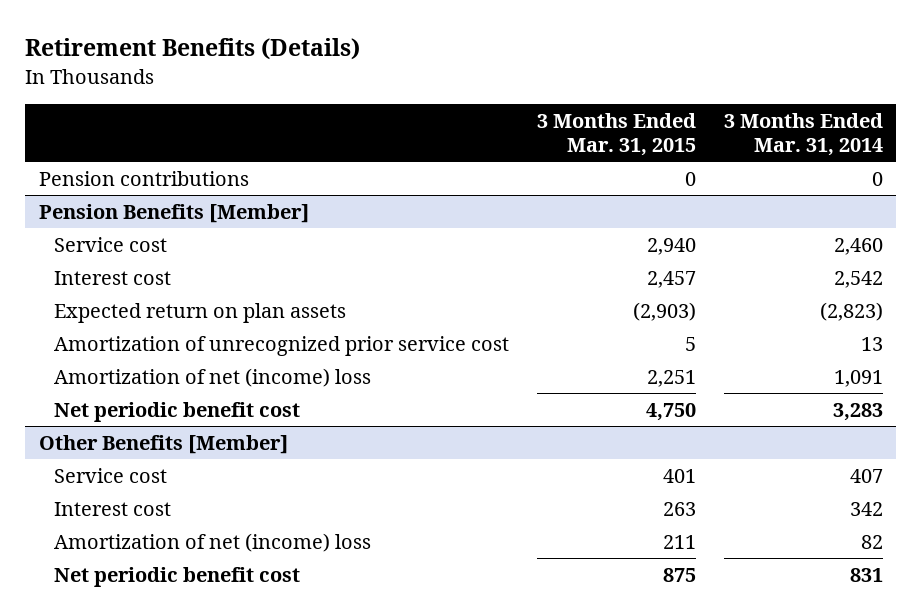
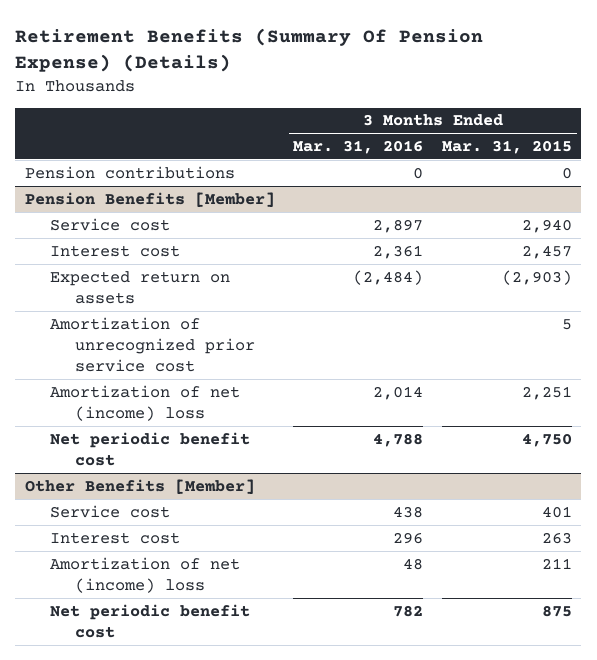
[25,38,361,61] Retirement Benefits (Details) -> [15,27,484,72] Retirement Benefits (Summary Of Pension Expense) (Details)
[723,112,883,156] 3 Months Ended Mar. 31, 2014 -> none
none -> [293,139,424,154] Mar. 31, 2016
[54,302,347,323] Expected return on plan assets -> [49,270,230,304] Expected return on assets

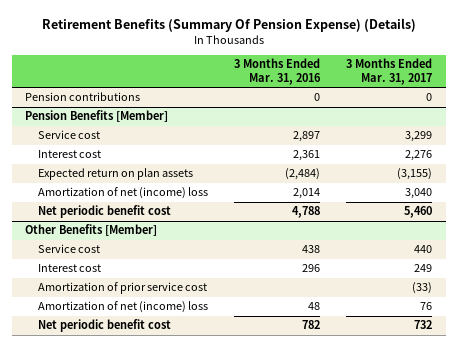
[442,139,573,154] Mar. 31, 2015 -> none
none -> [346,58,433,85] 3 Months Ended Mar. 31, 2017
[49,316,256,373] Amortization of unrecognized prior service cost -> none
[49,270,230,304] Expected return on assets -> [37,168,193,181] Expected return on plan assets
none -> [37,282,207,295] Amortization of prior service cost

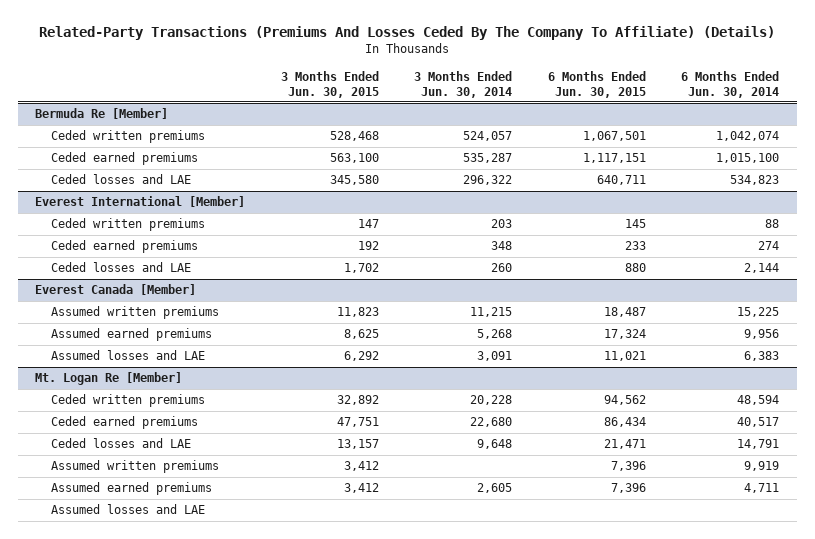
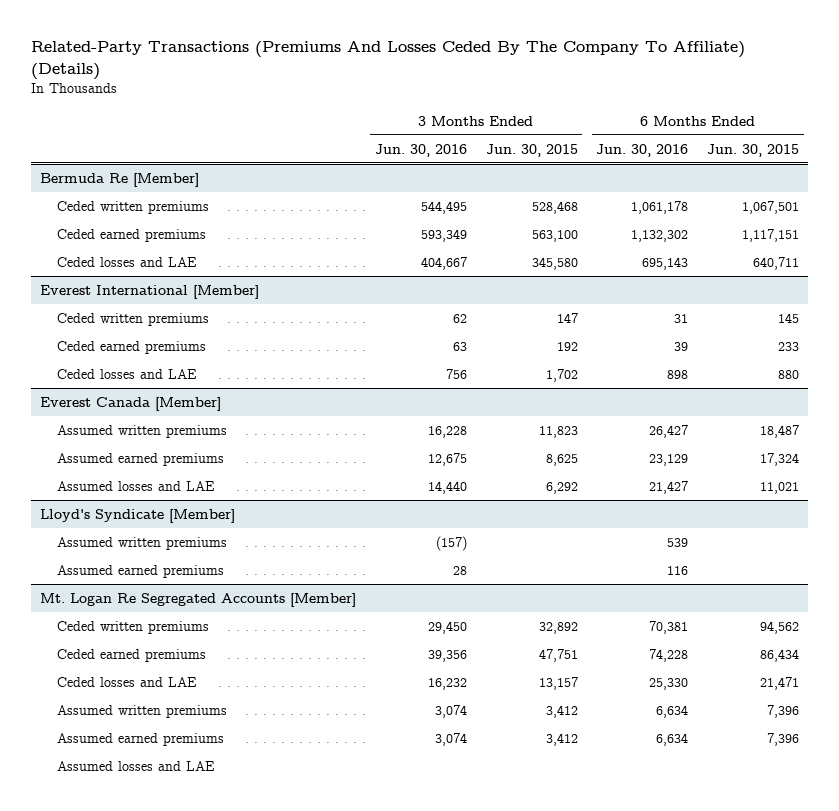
[414,70,513,98] 3 Months Ended Jun. 30, 2014 -> none
[681,70,780,98] 6 Months Ended Jun. 30, 2014 -> none
none -> [374,143,467,157] Jun. 30, 2016
none -> [596,143,689,157] Jun. 30, 2016
none -> [40,508,236,523] Lloyd's Syndicate [Member]
none -> [56,536,227,550] Assumed written premiums
none -> [56,564,224,578] Assumed earned premiums
[35,372,183,386] Mt. Logan Re [Member] -> [40,592,357,607] Mt. Logan Re Segregated Accounts [Member]

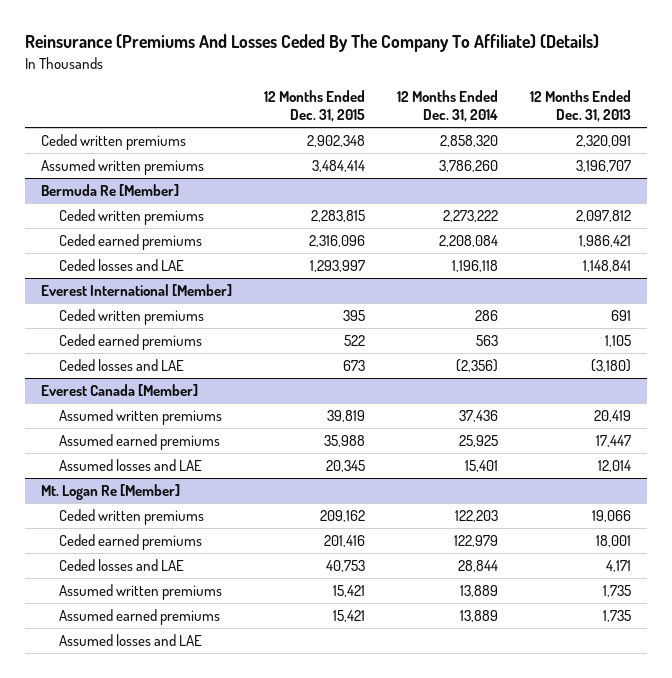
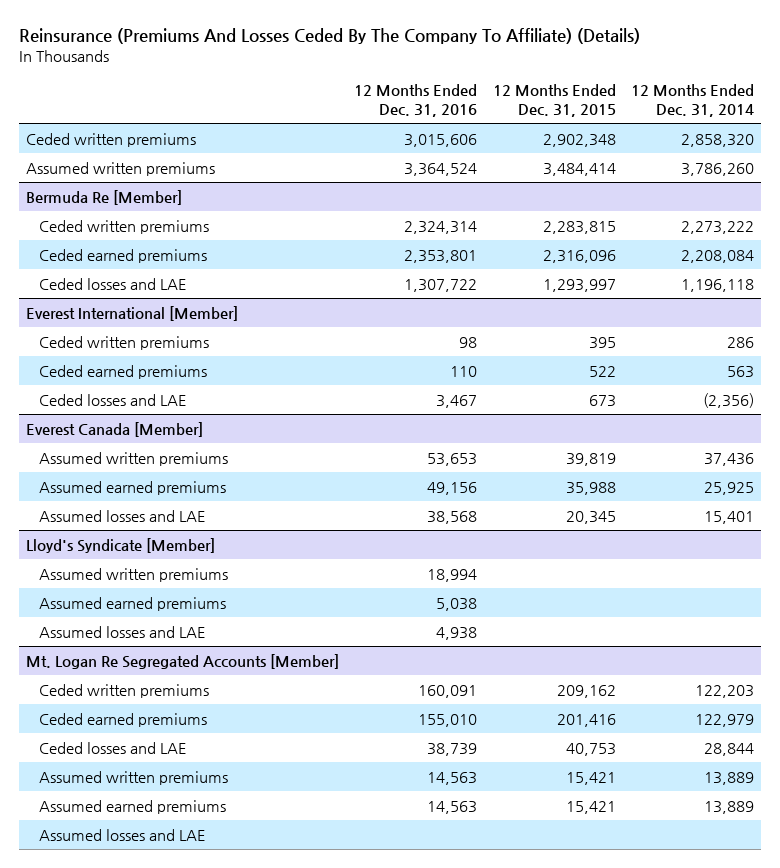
[529,89,631,123] 12 Months Ended Dec. 31, 2013 -> none
none -> [354,84,478,117] 12 Months Ended Dec. 31, 2016
none -> [26,537,216,553] Lloyd's Syndicate [Member]
none -> [39,567,229,582] Assumed written premiums
none -> [39,596,227,611] Assumed earned premiums
none -> [39,625,207,638] Assumed losses and LAE
[40,484,180,501] Mt. Logan Re [Member] -> [26,653,340,669] Mt. Logan Re Segregated Accounts [Member]

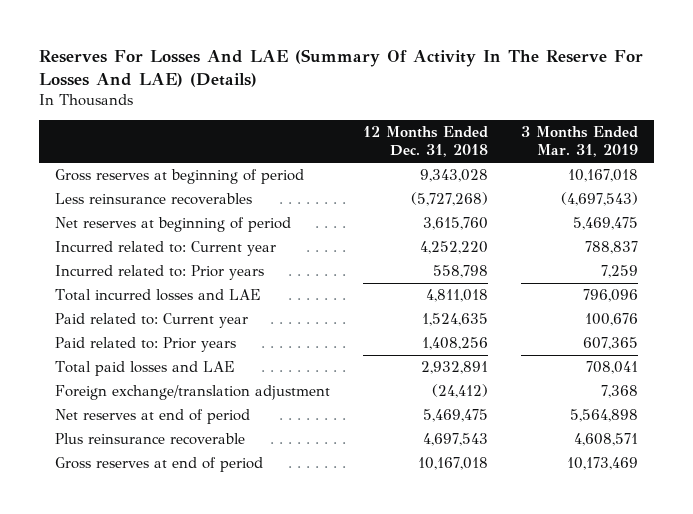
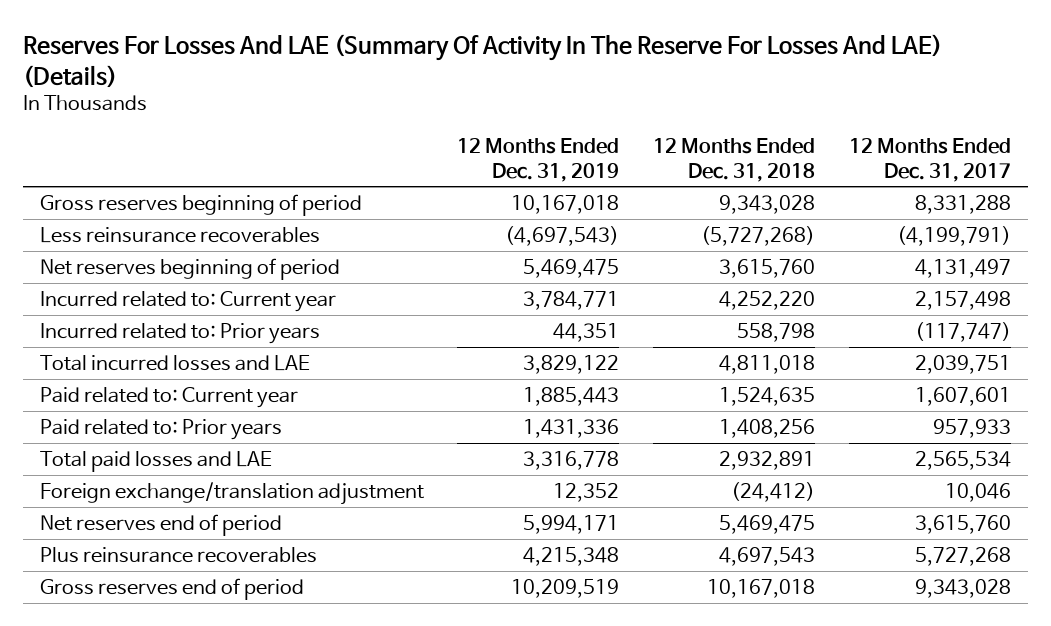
[520,125,638,158] 3 Months Ended Mar. 31, 2019 -> none
none -> [457,137,620,182] 12 Months Ended Dec. 31, 2019
none -> [849,137,1012,182] 12 Months Ended Dec. 31, 2017
[54,168,304,184] Gross reserves at beginning of period -> [39,194,362,217] Gross reserves beginning of period
[54,216,291,232] Net reserves at beginning of period -> [39,258,340,281] Net reserves beginning of period
[54,408,250,424] Net reserves at end of period -> [39,514,282,537] Net reserves end of period
[54,432,245,445] Plus reinsurance recoverable -> [39,547,317,564] Plus reinsurance recoverables
[54,456,263,472] Gross reserves at end of period -> [39,578,304,601] Gross reserves end of period

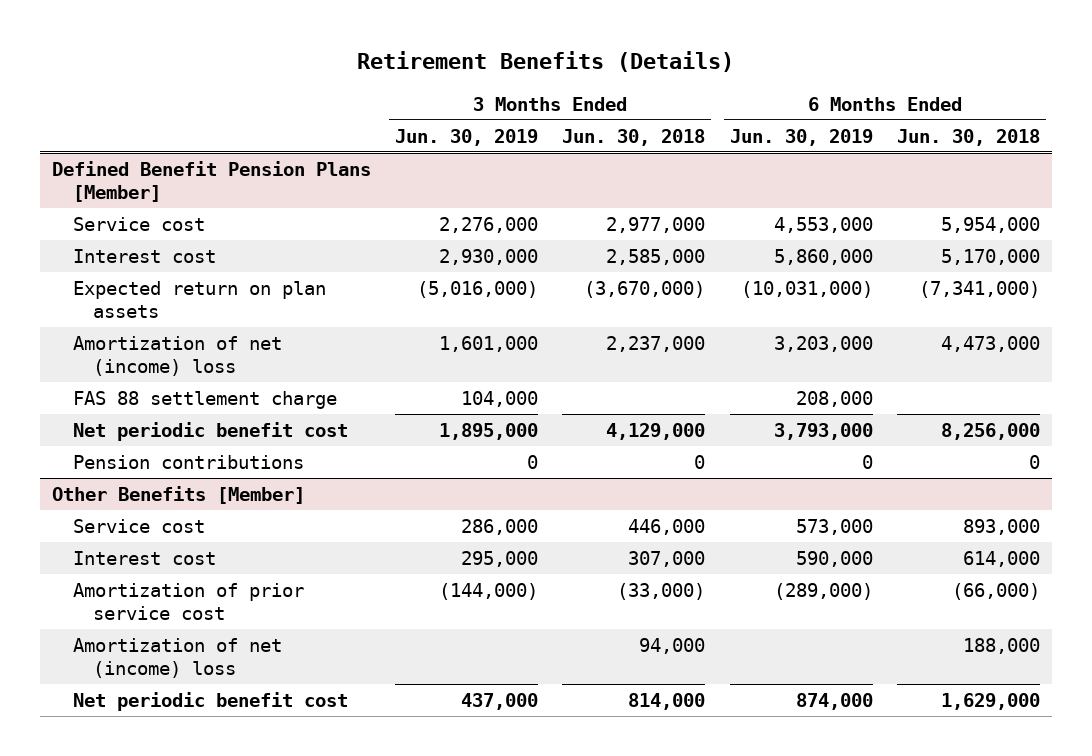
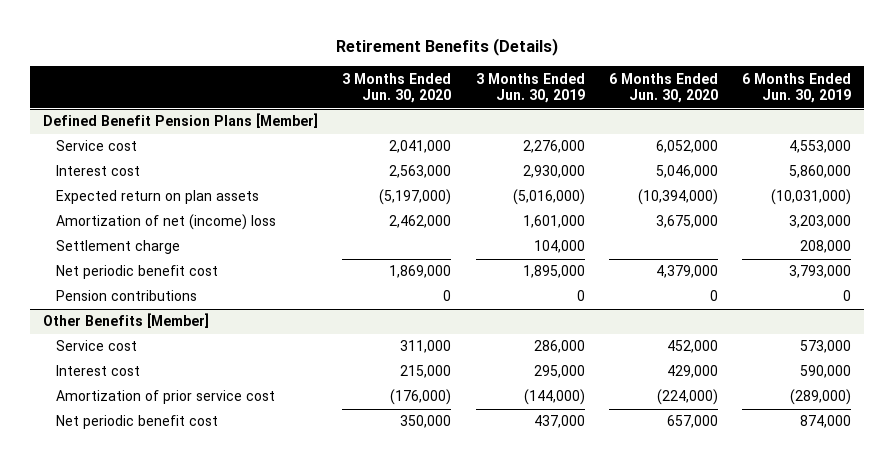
[562,128,706,146] Jun. 30, 2018 -> none
[896,128,1040,146] Jun. 30, 2018 -> none
none -> [342,72,452,103] 3 Months Ended Jun. 30, 2020
none -> [609,72,719,103] 6 Months Ended Jun. 30, 2020
[72,390,337,409] FAS 88 settlement charge -> [56,240,181,255] Settlement charge
[72,637,282,679] Amortization of net (income) loss -> none

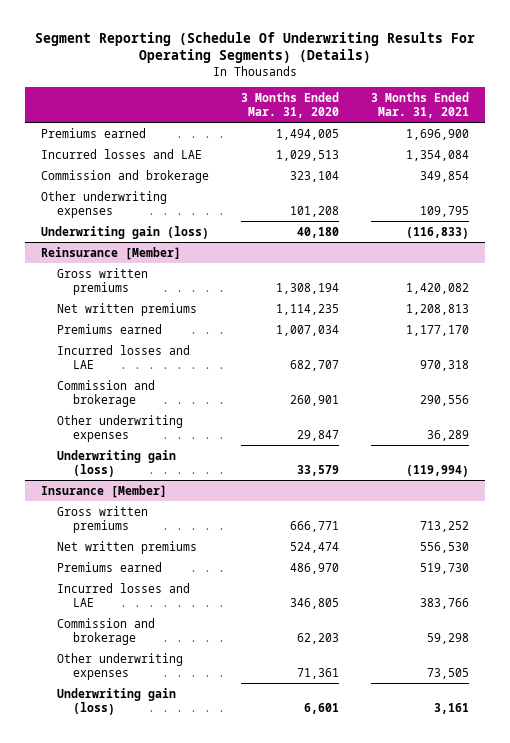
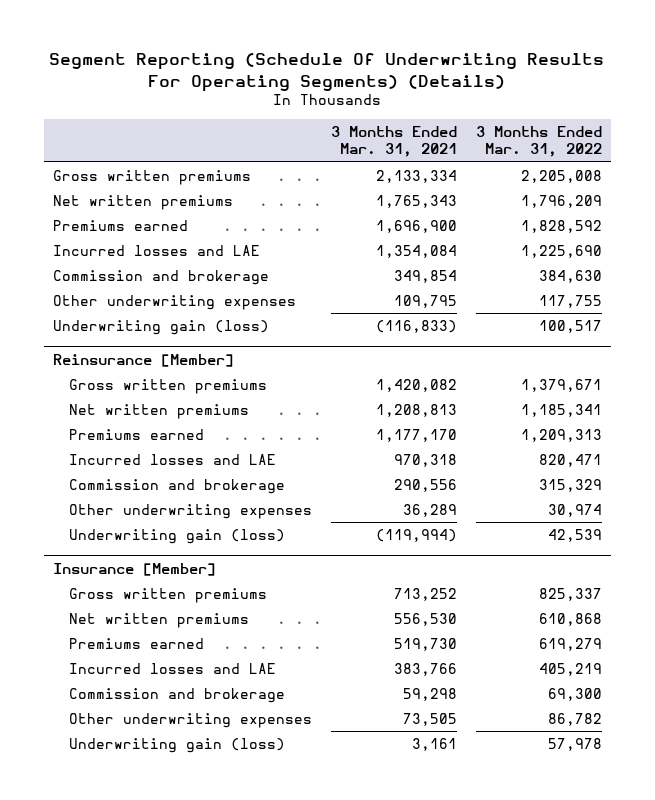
[241,91,340,118] 3 Months Ended Mar. 31, 2020 -> none
none -> [475,126,602,158] 3 Months Ended Mar. 31, 2022
none -> [52,169,251,185] Gross written premiums
none -> [52,194,233,210] Net written premiums

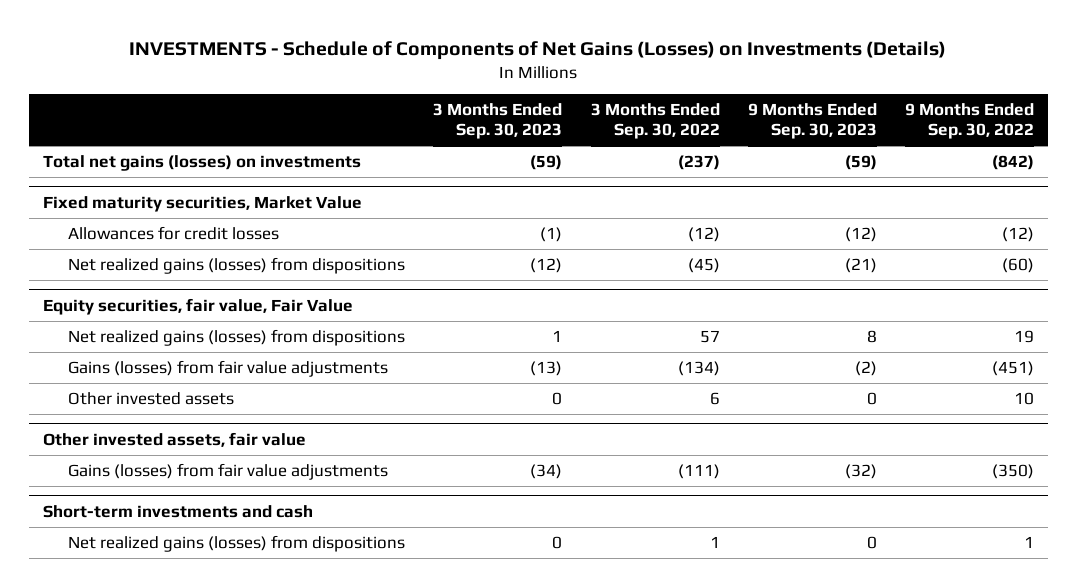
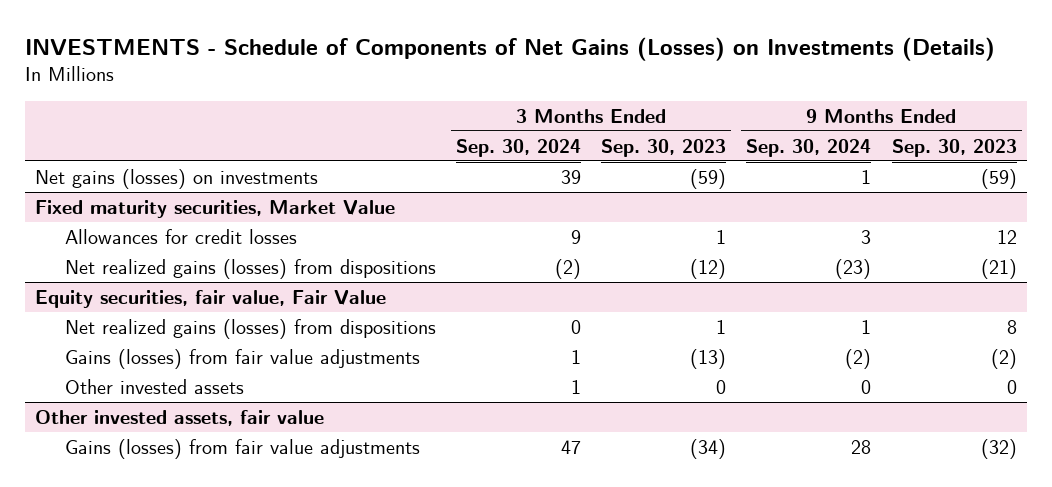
[590,103,720,140] 3 Months Ended Sep. 30, 2022 -> none
[905,103,1035,140] 9 Months Ended Sep. 30, 2022 -> none
none -> [455,138,581,157] Sep. 30, 2024
none -> [746,138,872,157] Sep. 30, 2024
[42,155,361,172] Total net gains (losses) on investments -> [35,168,319,189] Net gains (losses) on investments
[540,227,563,243] (1) -> [716,229,727,244] 1
[844,227,877,243] (12) -> [996,229,1017,244] 12
[42,504,313,518] Short-term investments and cash -> none
[67,535,405,553] Net realized gains (losses) from dispositions -> none

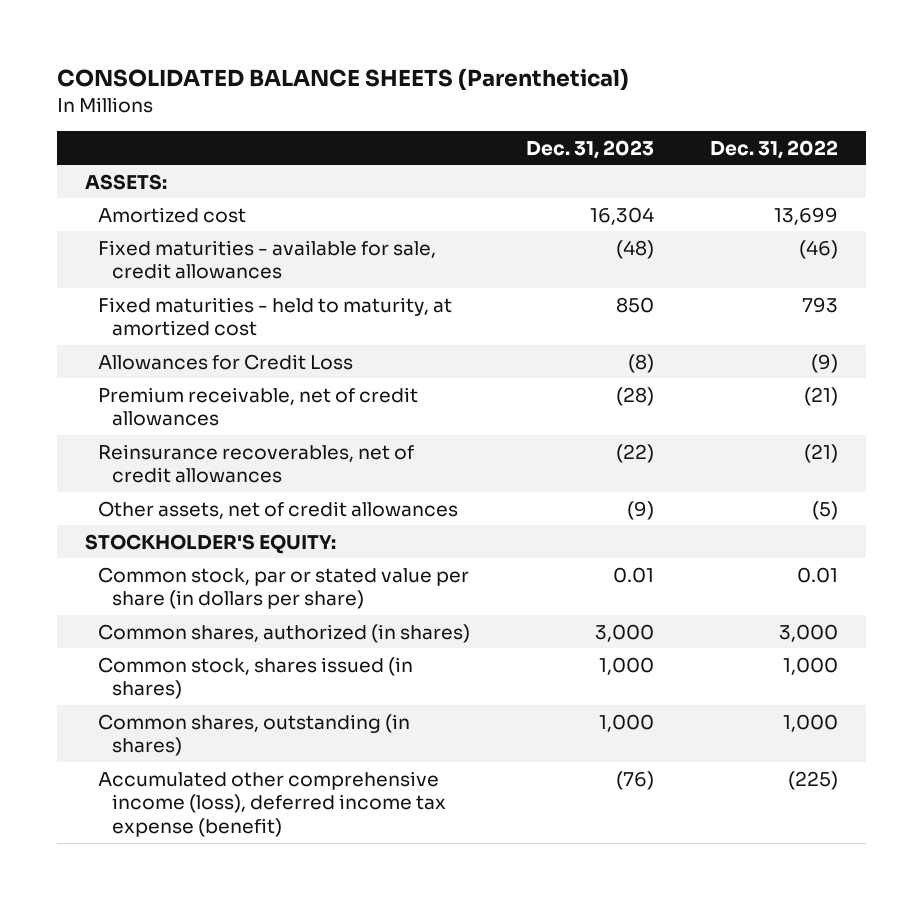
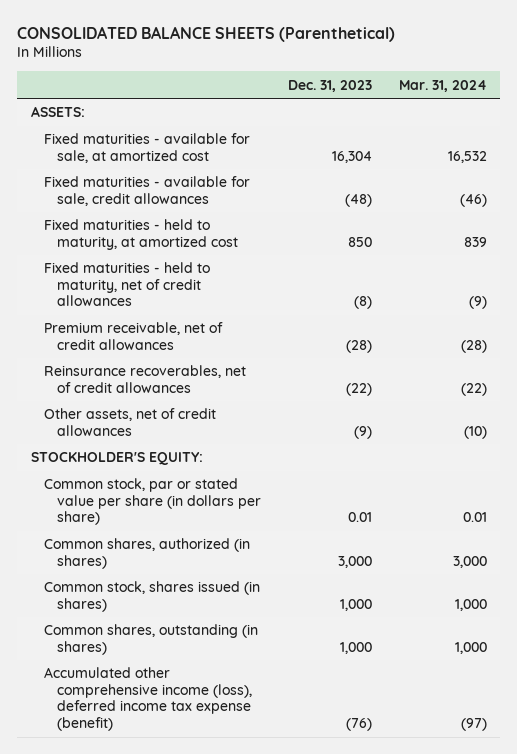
[710,139,839,159] Dec. 31, 2022 -> none
none -> [398,79,487,92] Mar. 31, 2024
[98,206,247,223] Amortized cost -> [43,133,250,163] Fixed maturities - available for sale, at amortized cost
[98,353,354,370] Allowances for Credit Loss -> [43,262,210,307] Fixed maturities - held to maturity, net of credit allowances

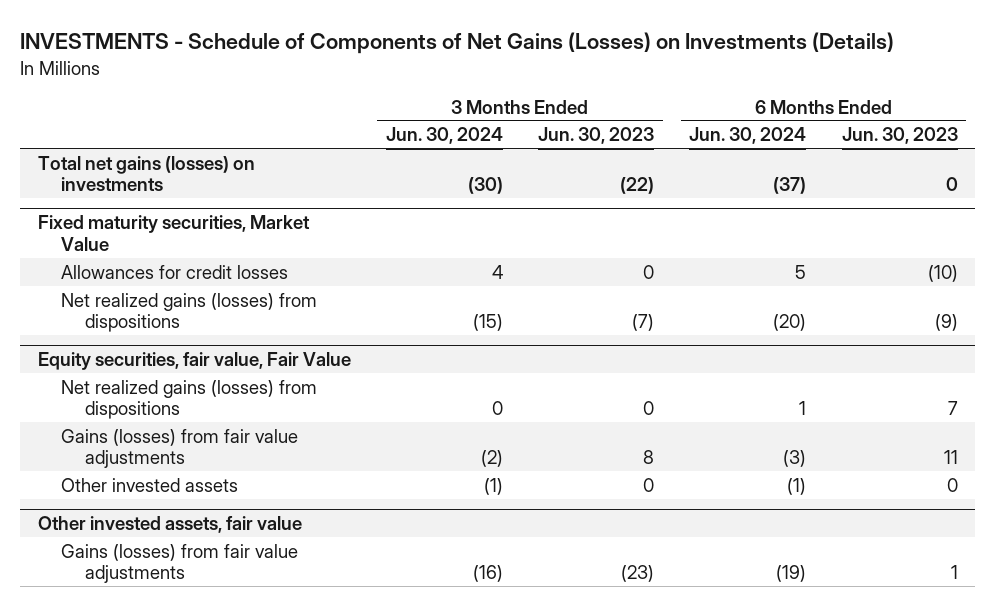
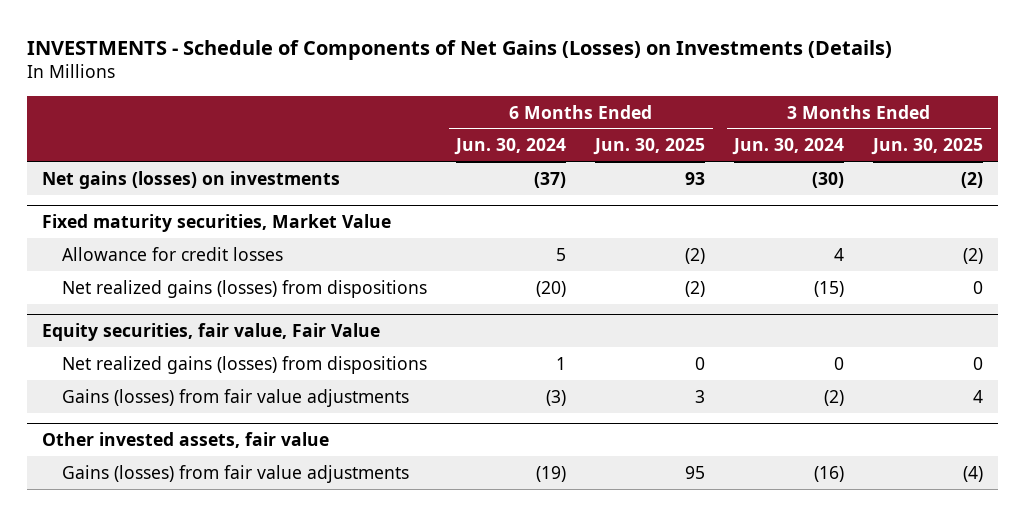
[538,127,655,145] Jun. 30, 2023 -> none
[841,127,958,145] Jun. 30, 2023 -> none
none -> [593,138,706,156] Jun. 30, 2025
none -> [871,138,984,156] Jun. 30, 2025
[38,155,256,192] Total net gains (losses) on investments -> [41,170,340,189] Net gains (losses) on investments
[61,264,289,279] Allowances for credit losses -> [62,246,284,261] Allowance for credit losses
[61,477,239,492] Other invested assets -> none

